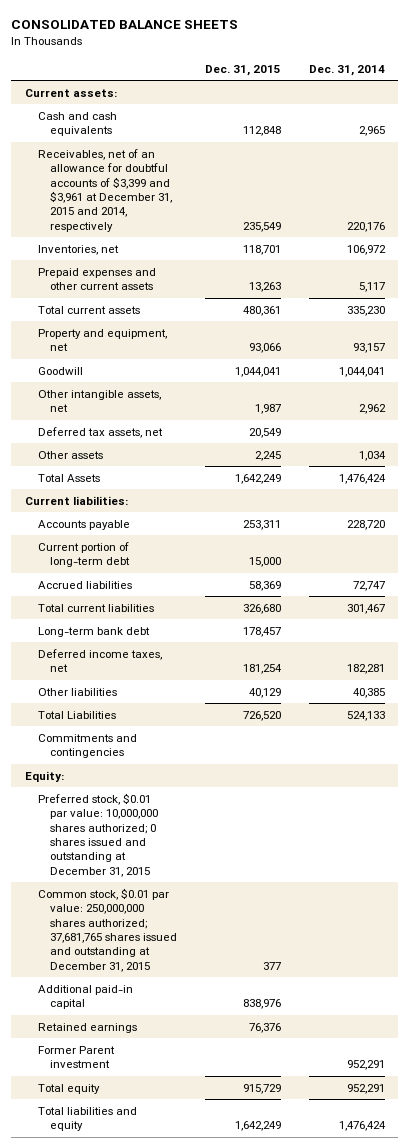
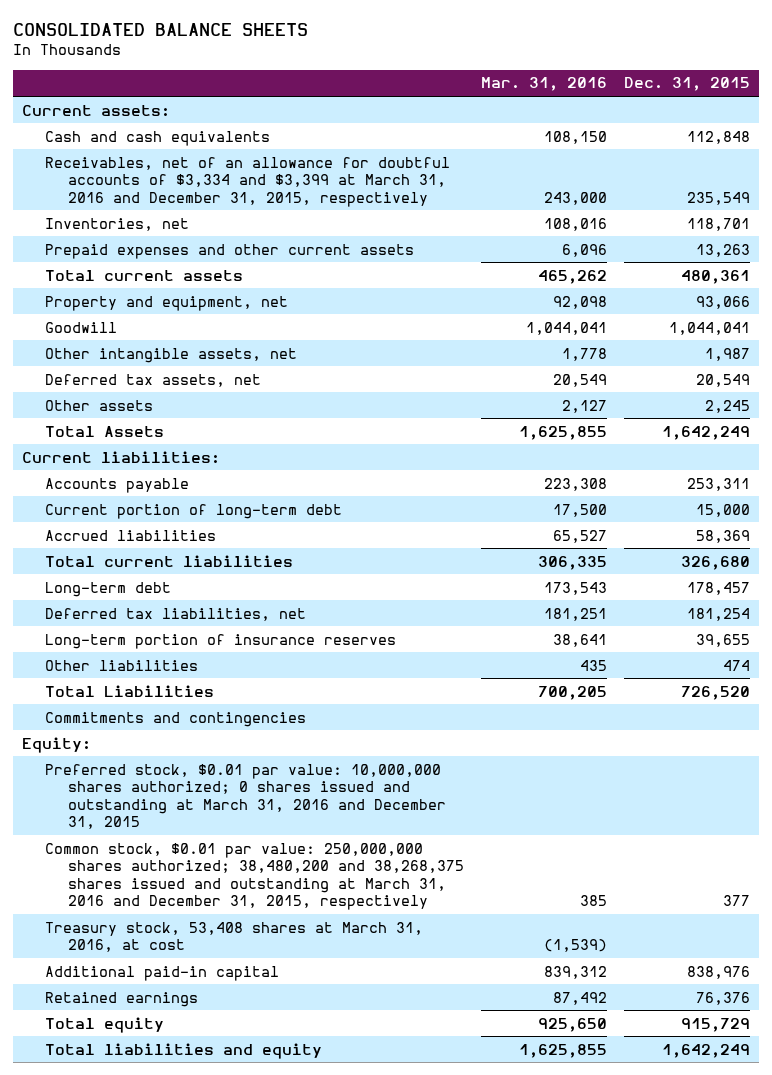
[308,64,385,76] Dec. 31, 2014 -> none
none -> [480,77,607,92] Mar. 31, 2016
[37,148,173,232] Receivables, net of an allowance for doubtful accounts of $3,399 and $3,961 at December 31, 2015 and 2014, respectively -> [44,156,450,207] Receivables, net of an allowance for doubtful accounts of $3,334 and $3,399 at March 31, 2016 and December 31, 2015, respectively
[37,626,150,637] Long-term bank debt -> [44,581,171,597] Long-term debt
[37,648,162,673] Deferred income taxes, net -> [44,607,306,621] Deferred tax liabilities, net
none -> [44,633,396,649] Long-term portion of insurance reserves
[248,687,281,698] 40,129 -> [723,659,751,671] 474
[37,792,159,877] Preferred stock, $0.01 par value: 10,000,000 shares authorized; 0 shares issued and outstanding at December 31, 2015 -> [44,763,446,830] Preferred stock, $0.01 par value: 10,000,000 shares authorized; 0 shares issued and outstanding at March 31, 2016 and December 31, 2015
[37,887,178,972] Common stock, $0.01 par value: 250,000,000 shares authorized; 37,681,765 shares issued and outstanding at December 31, 2015 -> [44,842,464,911] Common stock, $0.01 par value: 250,000,000 shares authorized; 38,480,200 and 38,268,375 shares issued and outstanding at March 31, 2016 and December 31, 2015, respectively
none -> [44,921,423,953] Treasury stock, 53,408 shares at March 31, 2016, at cost
[37,1045,115,1069] Former Parent investment -> none

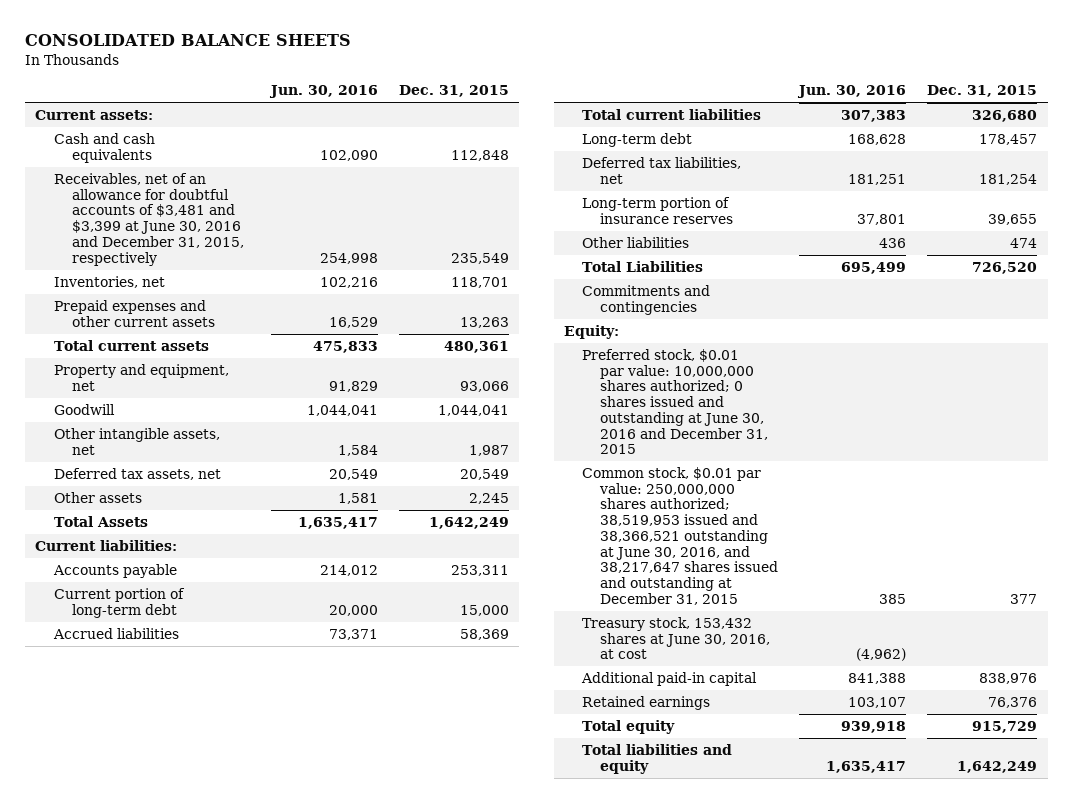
[480,77,607,92] Mar. 31, 2016 -> none
none -> [268,85,378,99] Jun. 30, 2016
[44,156,450,207] Receivables, net of an allowance for doubtful accounts of $3,334 and $3,399 at March 31, 2016 and December 31, 2015, respectively -> [53,172,244,266] Receivables, net of an allowance for doubtful accounts of $3,481 and $3,399 at June 30, 2016 and December 31, 2015, respectively
[44,763,446,830] Preferred stock, $0.01 par value: 10,000,000 shares authorized; 0 shares issued and outstanding at March 31, 2016 and December 31, 2015 -> [582,348,769,455] Preferred stock, $0.01 par value: 10,000,000 shares authorized; 0 shares issued and outstanding at June 30, 2016 and December 31, 2015
[44,842,464,911] Common stock, $0.01 par value: 250,000,000 shares authorized; 38,480,200 and 38,268,375 shares issued and outstanding at March 31, 2016 and December 31, 2015, respectively -> [582,466,779,605] Common stock, $0.01 par value: 250,000,000 shares authorized; 38,519,953 issued and 38,366,521 outstanding at June 30, 2016, and 38,217,647 shares issued and outstanding at December 31, 2015
[44,921,423,953] Treasury stock, 53,408 shares at March 31, 2016, at cost -> [582,616,771,660] Treasury stock, 153,432 shares at June 30, 2016, at cost

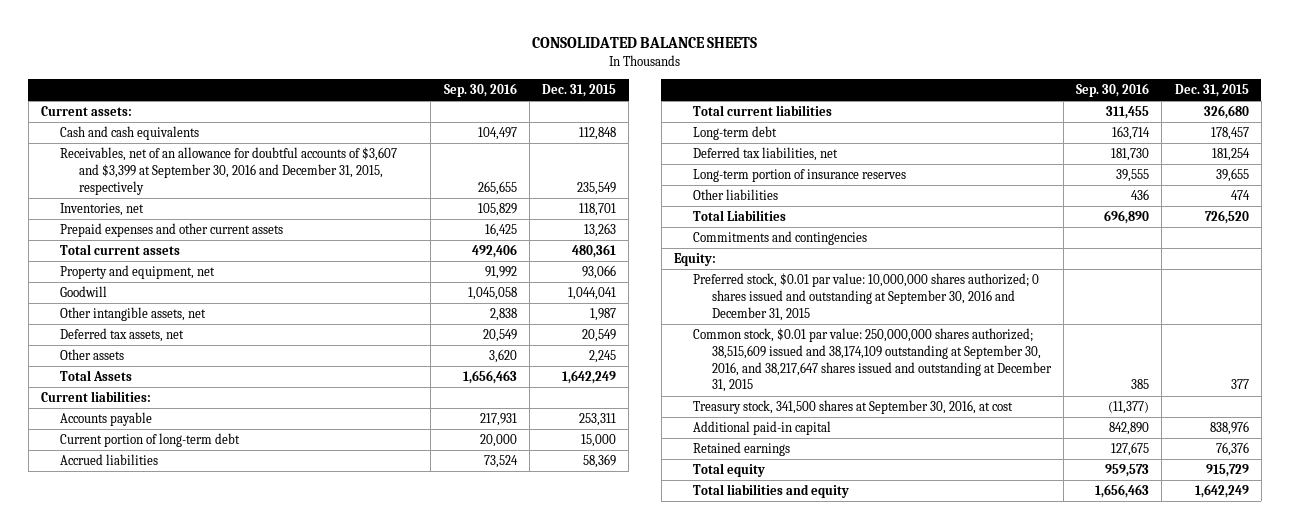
[268,85,378,99] Jun. 30, 2016 -> none
none -> [443,82,517,97] Sep. 30, 2016
[53,172,244,266] Receivables, net of an allowance for doubtful accounts of $3,481 and $3,399 at June 30, 2016 and December 31, 2015, respectively -> [60,147,398,195] Receivables, net of an allowance for doubtful accounts of $3,607 and $3,399 at September 30, 2016 and December 31, 2015, respectively
[582,348,769,455] Preferred stock, $0.01 par value: 10,000,000 shares authorized; 0 shares issued and outstanding at June 30, 2016 and December 31, 2015 -> [692,273,1039,321] Preferred stock, $0.01 par value: 10,000,000 shares authorized; 0 shares issued and outstanding at September 30, 2016 and December 31, 2015
[582,466,779,605] Common stock, $0.01 par value: 250,000,000 shares authorized; 38,519,953 issued and 38,366,521 outstanding at June 30, 2016, and 38,217,647 shares issued and outstanding at December 31, 2015 -> [692,328,1052,393] Common stock, $0.01 par value: 250,000,000 shares authorized; 38,515,609 issued and 38,174,109 outstanding at September 30, 2016, and 38,217,647 shares issued and outstanding at December 31, 2015
[582,616,771,660] Treasury stock, 153,432 shares at June 30, 2016, at cost -> [692,400,1013,415] Treasury stock, 341,500 shares at September 30, 2016, at cost

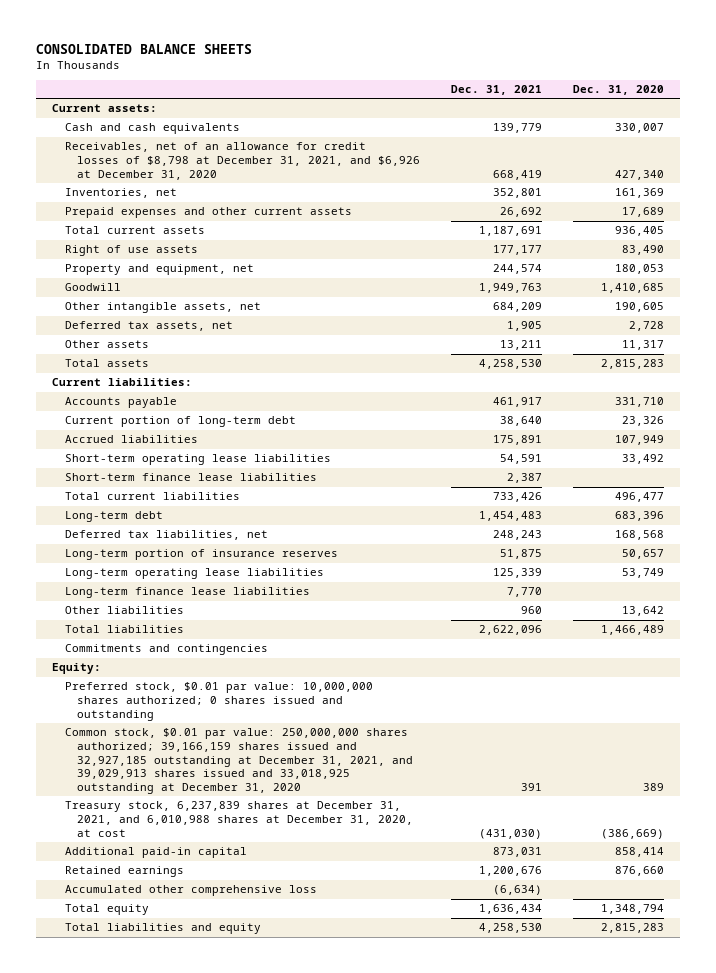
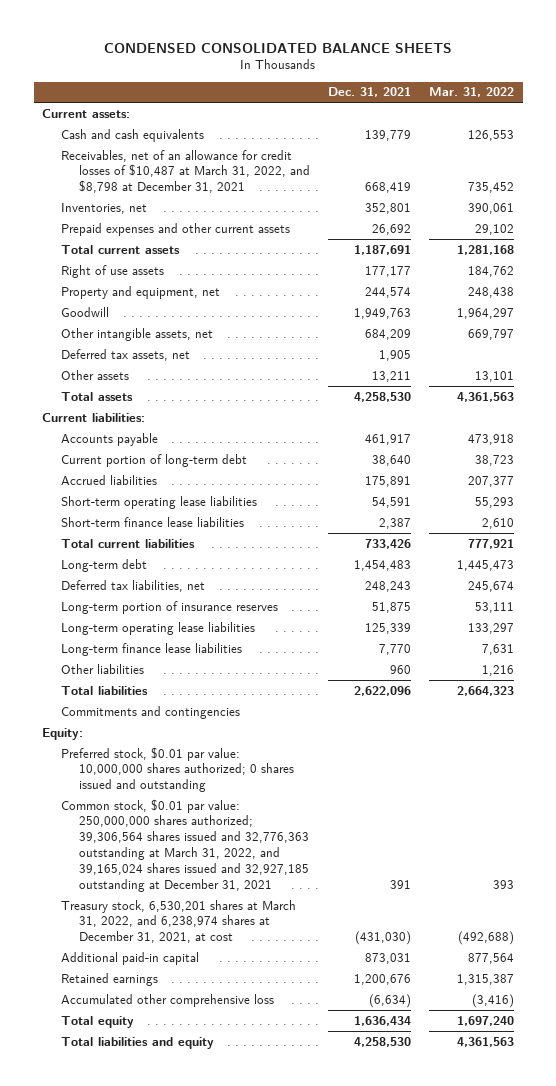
[36,43,253,54] CONSOLIDATED BALANCE SHEETS -> [104,42,453,53] CONDENSED CONSOLIDATED BALANCE SHEETS
[573,85,665,96] Dec. 31, 2020 -> none
none -> [428,87,514,98] Mar. 31, 2022
[64,142,421,180] Receivables, net of an allowance for credit losses of $8,798 at December 31, 2021, and $6,926 at December 31, 2020 -> [60,149,311,194] Receivables, net of an allowance for credit losses of $10,487 at March 31, 2022, and $8,798 at December 31, 2021
[64,728,414,795] Common stock, $0.01 par value: 250,000,000 shares authorized; 39,166,159 shares issued and 32,927,185 outstanding at December 31, 2021, and 39,029,913 shares issued and 33,018,925 outstanding at December 31, 2020 -> [60,798,310,892] Common stock, $0.01 par value: 250,000,000 shares authorized; 39,306,564 shares issued and 32,776,363 outstanding at March 31, 2022, and 39,165,024 shares issued and 32,927,185 outstanding at December 31, 2021
[64,801,414,837] Treasury stock, 6,237,839 shares at December 31, 2021, and 6,010,988 shares at December 31, 2020, at cost -> [60,899,296,944] Treasury stock, 6,530,201 shares at March 31, 2022, and 6,238,974 shares at December 31, 2021, at cost

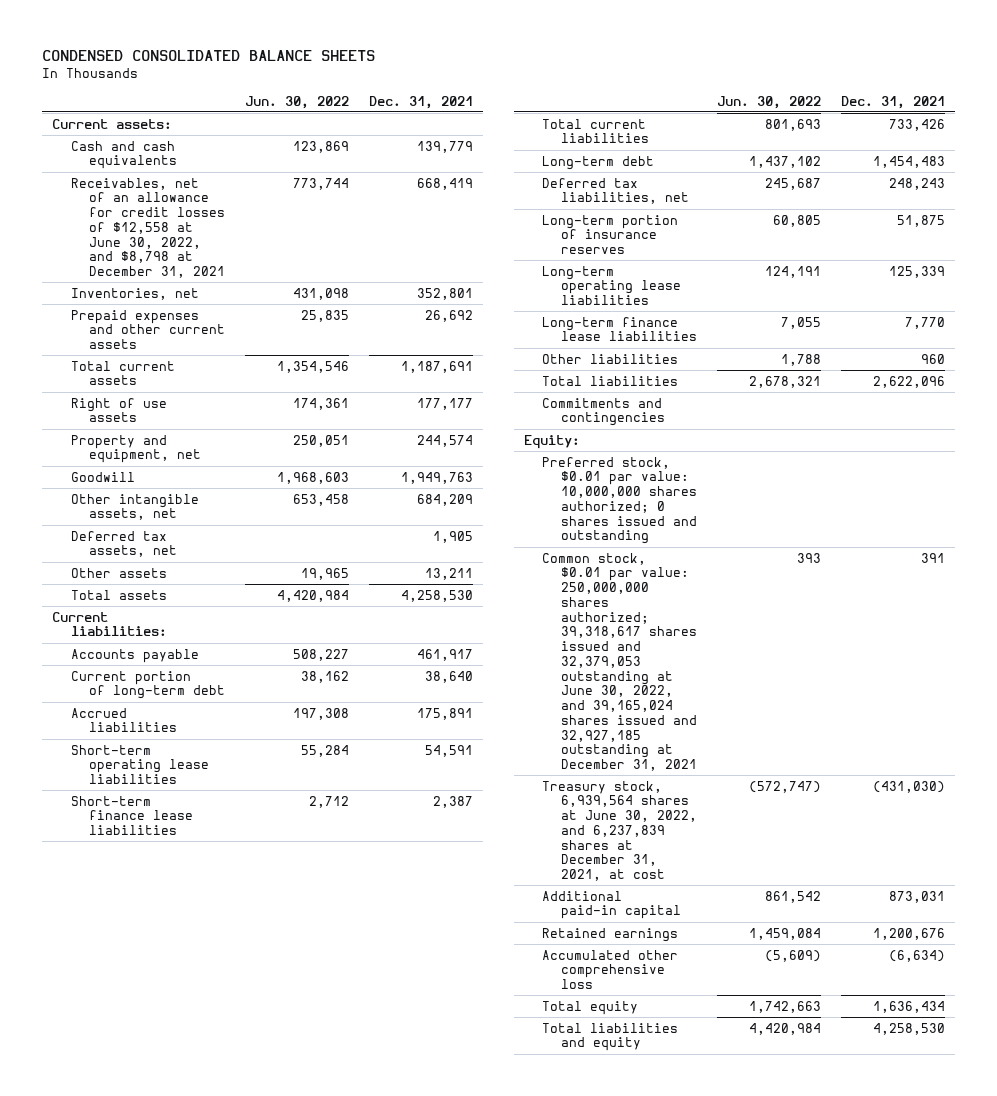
[428,87,514,98] Mar. 31, 2022 -> none
none -> [245,95,350,109] Jun. 30, 2022
[60,149,311,194] Receivables, net of an allowance for credit losses of $10,487 at March 31, 2022, and $8,798 at December 31, 2021 -> [70,177,226,279] Receivables, net of an allowance for credit losses of $12,558 at June 30, 2022, and $8,798 at December 31, 2021
[60,798,310,892] Common stock, $0.01 par value: 250,000,000 shares authorized; 39,306,564 shares issued and 32,776,363 outstanding at March 31, 2022, and 39,165,024 shares issued and 32,927,185 outstanding at December 31, 2021 -> [542,552,697,772] Common stock, $0.01 par value: 250,000,000 shares authorized; 39,318,617 shares issued and 32,379,053 outstanding at June 30, 2022, and 39,165,024 shares issued and 32,927,185 outstanding at December 31, 2021
[60,899,296,944] Treasury stock, 6,530,201 shares at March 31, 2022, and 6,238,974 shares at December 31, 2021, at cost -> [542,780,697,882] Treasury stock, 6,939,564 shares at June 30, 2022, and 6,237,839 shares at December 31, 2021, at cost

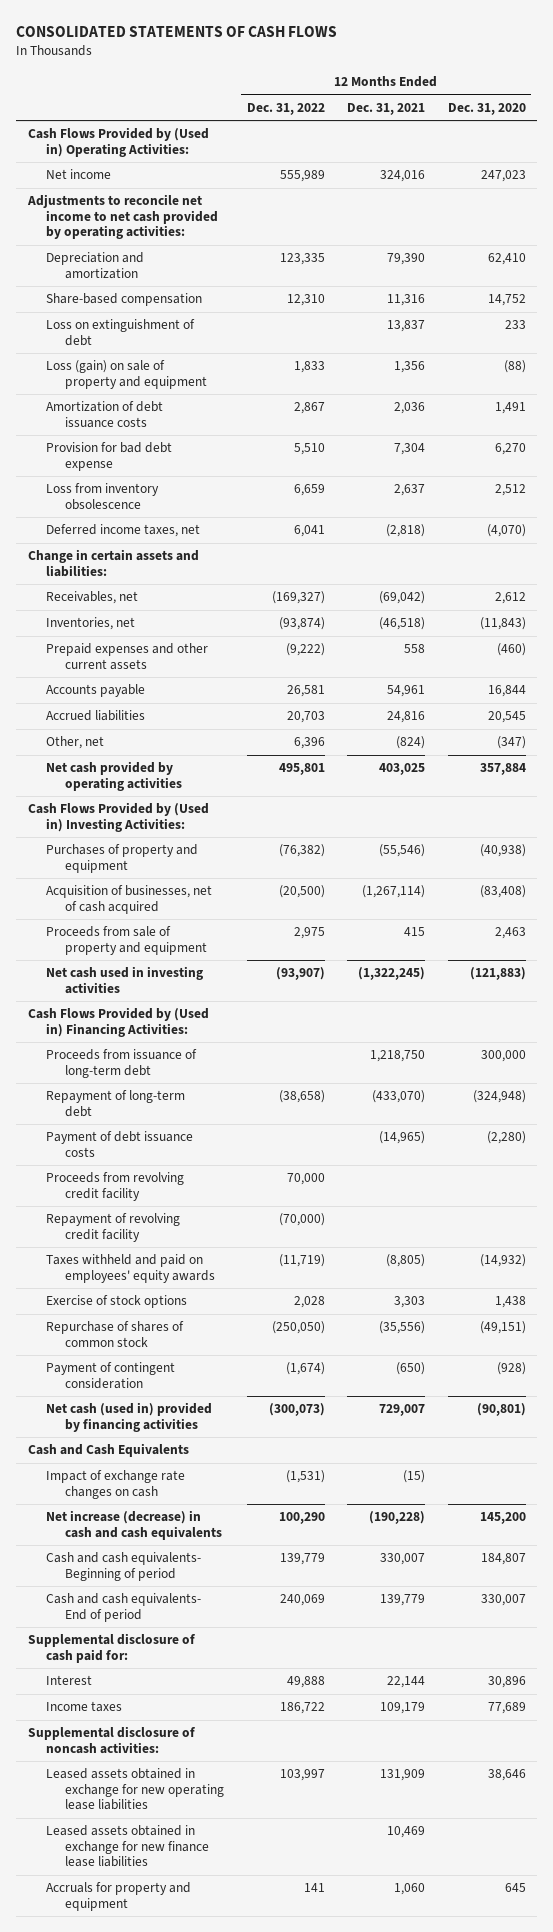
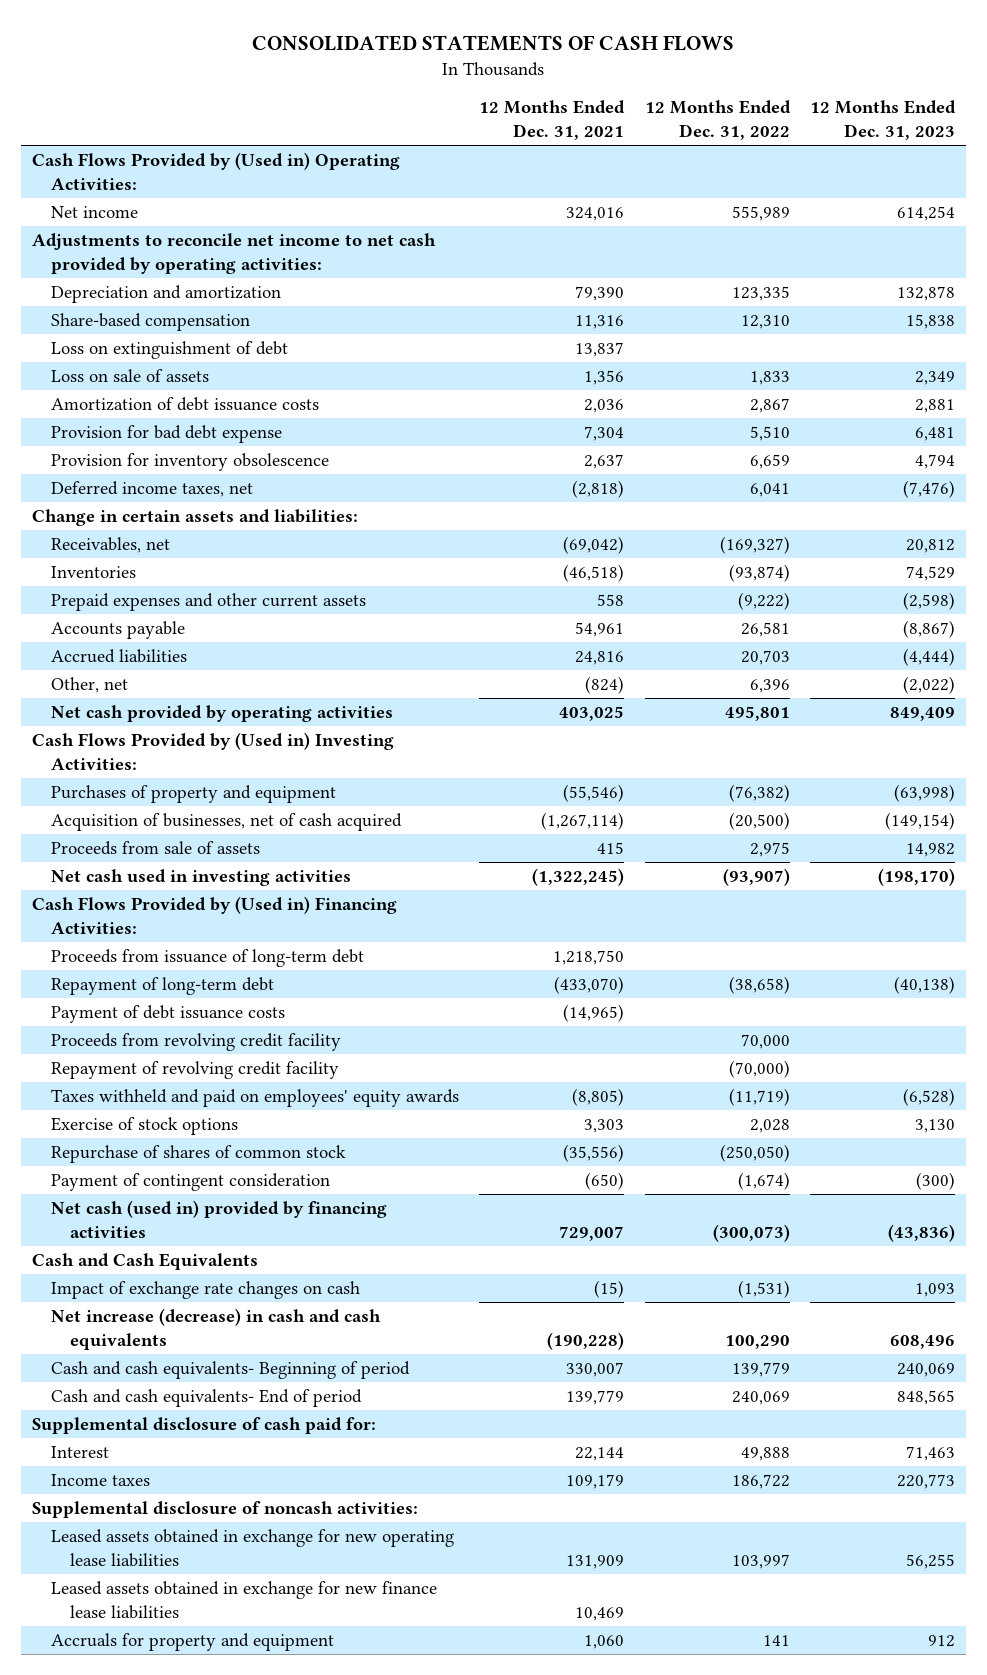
[447,102,526,115] Dec. 31, 2020 -> none
none -> [810,100,957,140] 12 Months Ended Dec. 31, 2023
[46,360,208,389] Loss (gain) on sale of property and equipment -> [50,369,209,383] Loss on sale of assets
[46,483,160,510] Loss from inventory obsolescence -> [50,453,329,472] Provision for inventory obsolescence
[46,617,136,631] Inventories, net -> [50,566,136,579] Inventories
[46,926,208,955] Proceeds from sale of property and equipment -> [50,841,260,856] Proceeds from sale of assets

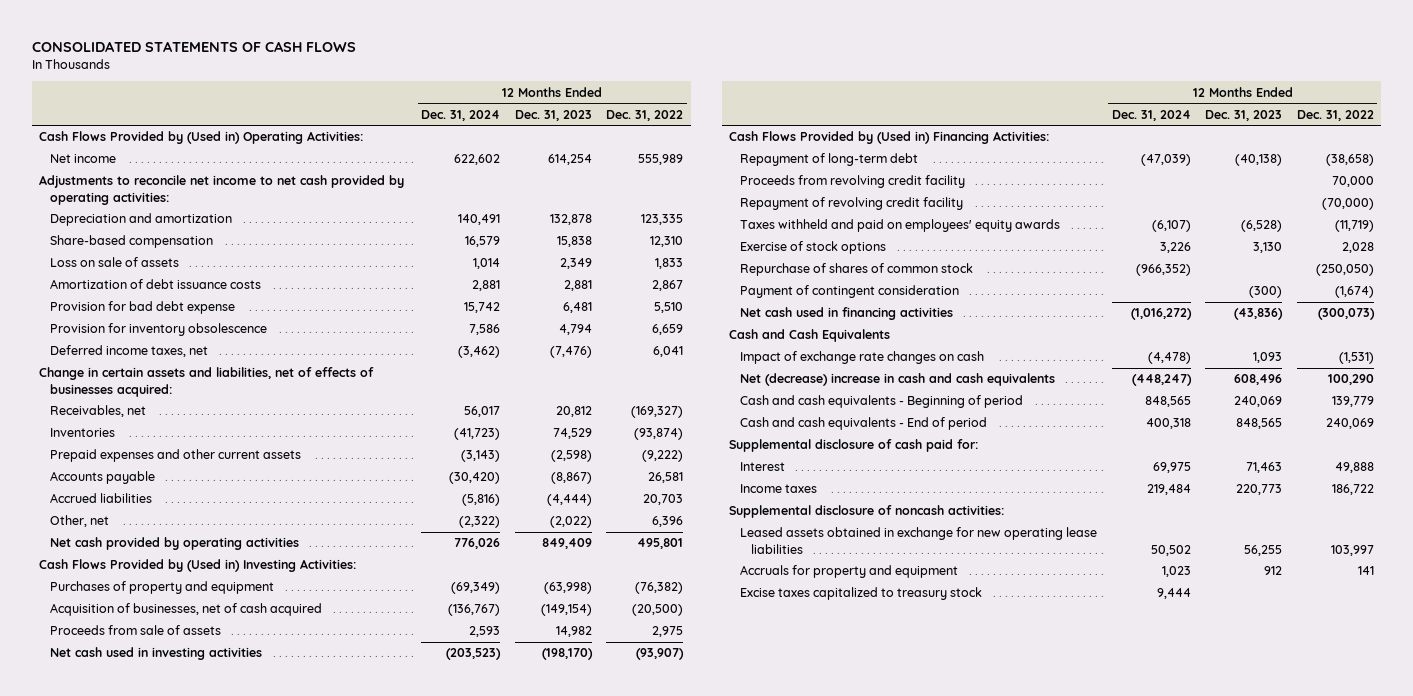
[479,100,626,140] 12 Months Ended Dec. 31, 2021 -> none
none -> [421,109,501,121] Dec. 31, 2024
[50,341,288,360] Loss on extinguishment of debt -> none
[31,509,358,527] Change in certain assets and liabilities: -> [39,367,375,397] Change in certain assets and liabilities, net of effects of businesses acquired:
[50,949,364,968] Proceeds from issuance of long-term debt -> none
[50,1005,285,1024] Payment of debt issuance costs -> none
[50,1200,387,1238] Net cash (used in) provided by financing activities -> [740,307,954,321] Net cash used in financing activities
[50,1308,381,1350] Net increase (decrease) in cash and cash equivalents -> [740,373,1056,387] Net (decrease) increase in cash and cash equivalents
[50,1361,410,1380] Cash and cash equivalents- Beginning of period -> [740,395,1024,409] Cash and cash equivalents - Beginning of period
[50,1389,362,1408] Cash and cash equivalents- End of period -> [740,417,988,431] Cash and cash equivalents - End of period
[50,1581,437,1619] Leased assets obtained in exchange for new finance lease liabilities -> none
none -> [740,587,983,601] Excise taxes capitalized to treasury stock

